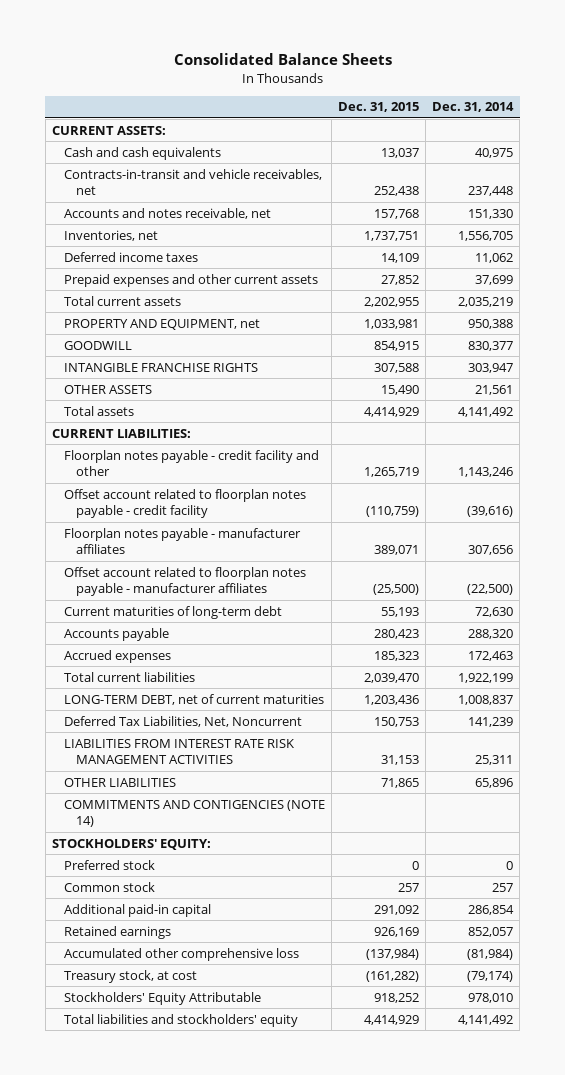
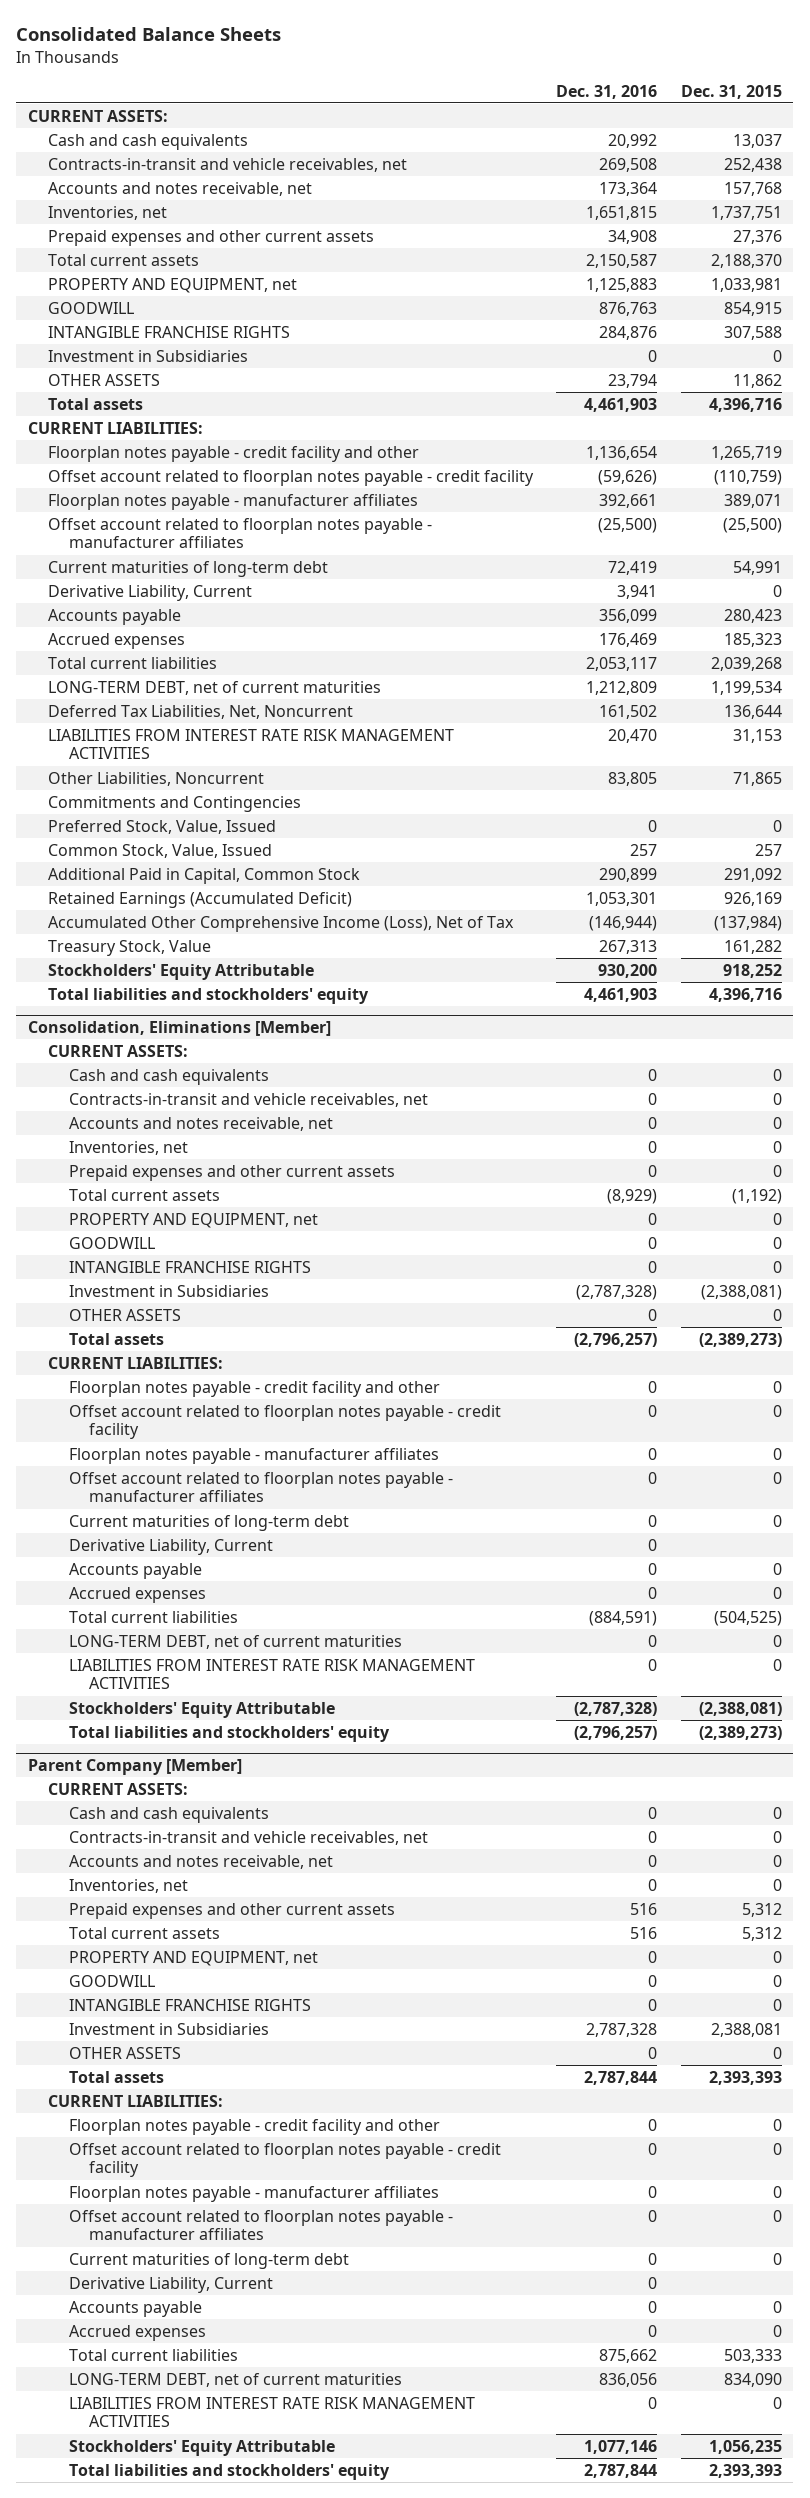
[432,102,515,113] Dec. 31, 2014 -> none
none -> [556,84,658,99] Dec. 31, 2016
[63,251,198,262] Deferred income taxes -> none
[381,274,420,285] 27,852 -> [732,229,782,244] 27,376
[364,296,420,307] 2,202,955 -> [710,253,782,268] 2,188,370
none -> [48,349,249,362] Investment in Subsidiaries
[381,384,420,395] 15,490 -> [732,373,782,388] 11,862
[364,406,420,417] 4,414,929 -> [708,397,782,412] 4,396,716
[381,606,420,617] 55,193 -> [732,560,782,575] 54,991
none -> [48,584,253,601] Derivative Liability, Current
[364,672,420,683] 2,039,470 -> [710,656,782,671] 2,039,268
[364,694,420,705] 1,203,436 -> [710,680,782,695] 1,199,534
[374,716,420,727] 150,753 -> [723,704,782,719] 136,644
[51,838,211,850] STOCKHOLDERS' EQUITY: -> none
[63,777,176,787] OTHER LIABILITIES -> [48,771,265,786] Other Liabilities, Noncurrent
[63,799,325,828] COMMITMENTS AND CONTIGENCIES (NOTE 14) -> [48,795,302,812] Commitments and Contingencies
[63,859,155,870] Preferred stock -> [48,819,277,834] Preferred Stock, Value, Issued
[63,881,155,892] Common stock -> [48,843,273,858] Common Stock, Value, Issued
[63,903,211,917] Additional paid-in capital -> [48,867,361,884] Additional Paid in Capital, Common Stock
[63,925,171,939] Retained earnings -> [48,891,353,908] Retained Earnings (Accumulated Deficit)
[63,947,299,961] Accumulated other comprehensive loss -> [48,915,515,932] Accumulated Other Comprehensive Income (Loss), Net of Tax
[63,969,197,983] Treasury stock, at cost -> [48,939,212,956] Treasury Stock, Value
[366,970,420,982] (161,282) -> [723,939,782,954] 161,282
[364,1014,420,1025] 4,414,929 -> [708,987,782,1002] 4,396,716
none -> [27,1021,331,1037] Consolidation, Eliminations [Member]
none -> [48,1044,189,1057] CURRENT ASSETS:
none -> [68,1068,269,1085] Cash and cash equivalents
none -> [68,1092,428,1107] Contracts-in-transit and vehicle receivables, net
none -> [68,1116,333,1131] Accounts and notes receivable, net
none -> [68,1140,188,1155] Inventories, net
none -> [68,1164,395,1181] Prepaid expenses and other current assets
none -> [68,1188,220,1201] Total current assets
none -> [68,1212,318,1228] PROPERTY AND EQUIPMENT, net
none -> [68,1236,155,1249] GOODWILL
none -> [68,1260,311,1273] INTANGIBLE FRANCHISE RIGHTS
none -> [68,1284,269,1297] Investment in Subsidiaries
none -> [68,1308,181,1321] OTHER ASSETS
none -> [68,1332,164,1345] Total assets
none -> [48,1356,224,1369] CURRENT LIABILITIES:
none -> [68,1380,440,1397] Floorplan notes payable - credit facility and other
none -> [68,1404,501,1440] Offset account related to floorplan notes payable - credit facility
none -> [68,1447,439,1464] Floorplan notes payable - manufacturer affiliates
none -> [68,1471,453,1503] Offset account related to floorplan notes payable - manufacturer affiliates
none -> [68,1514,349,1531] Current maturities of long-term debt
none -> [68,1538,273,1555] Derivative Liability, Current
none -> [68,1562,202,1579] Accounts payable
none -> [68,1586,206,1603] Accrued expenses
none -> [68,1610,238,1623] Total current liabilities
none -> [68,1634,402,1649] LONG-TERM DEBT, net of current maturities
none -> [68,1658,475,1690] LIABILITIES FROM INTEREST RATE RISK MANAGEMENT ACTIVITIES
none -> [68,1701,335,1718] Stockholders' Equity Attributable
none -> [68,1725,390,1742] Total liabilities and stockholders' equity
none -> [27,1759,242,1776] Parent Company [Member]
none -> [48,1782,189,1795] CURRENT ASSETS:
none -> [68,1806,269,1823] Cash and cash equivalents
none -> [68,1830,428,1845] Contracts-in-transit and vehicle receivables, net
none -> [68,1854,333,1869] Accounts and notes receivable, net
none -> [68,1878,188,1893] Inventories, net
none -> [68,1902,395,1919] Prepaid expenses and other current assets
none -> [68,1926,220,1939] Total current assets
none -> [68,1950,318,1966] PROPERTY AND EQUIPMENT, net
none -> [68,1974,155,1987] GOODWILL
none -> [68,1998,311,2011] INTANGIBLE FRANCHISE RIGHTS
none -> [68,2022,269,2035] Investment in Subsidiaries
none -> [68,2046,181,2059] OTHER ASSETS
none -> [68,2070,164,2083] Total assets
none -> [48,2094,224,2107] CURRENT LIABILITIES:
none -> [68,2118,440,2135] Floorplan notes payable - credit facility and other
none -> [68,2142,501,2178] Offset account related to floorplan notes payable - credit facility
none -> [68,2185,439,2202] Floorplan notes payable - manufacturer affiliates
none -> [68,2209,453,2241] Offset account related to floorplan notes payable - manufacturer affiliates
none -> [68,2252,349,2269] Current maturities of long-term debt
none -> [68,2276,273,2293] Derivative Liability, Current
none -> [68,2300,202,2317] Accounts payable
none -> [68,2324,206,2341] Accrued expenses
none -> [68,2348,238,2361] Total current liabilities
none -> [68,2372,402,2387] LONG-TERM DEBT, net of current maturities
none -> [68,2396,475,2428] LIABILITIES FROM INTEREST RATE RISK MANAGEMENT ACTIVITIES
none -> [68,2439,335,2456] Stockholders' Equity Attributable
none -> [68,2463,390,2480] Total liabilities and stockholders' equity

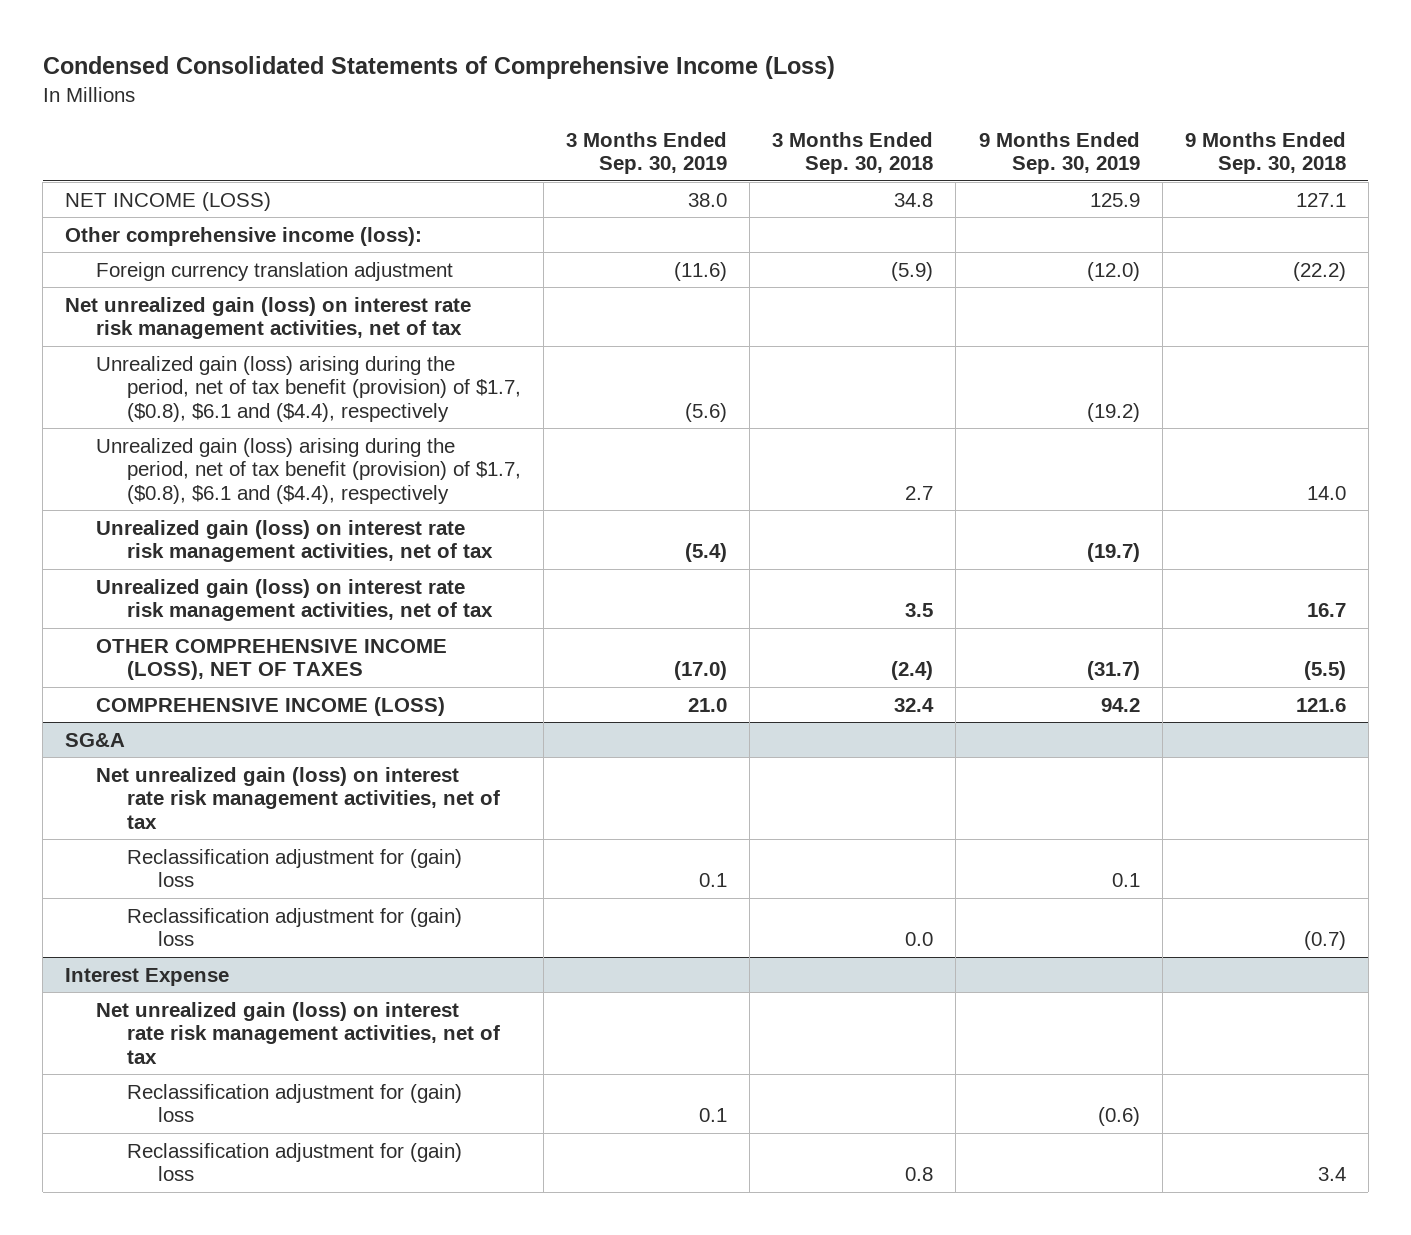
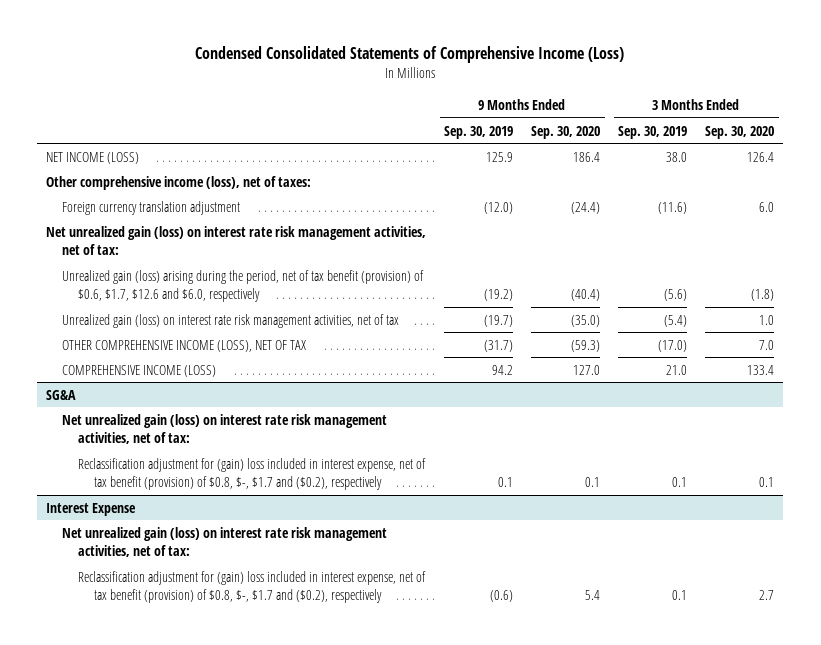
[772,131,934,175] 3 Months Ended Sep. 30, 2018 -> none
[1184,131,1346,175] 9 Months Ended Sep. 30, 2018 -> none
none -> [531,125,601,139] Sep. 30, 2020
none -> [705,125,775,139] Sep. 30, 2020
[65,226,423,246] Other comprehensive income (loss): -> [46,175,312,190] Other comprehensive income (loss), net of taxes:
[96,437,522,504] Unrealized gain (loss) arising during the period, net of tax benefit (provision) of $1.7, ($0.8), $6.1 and ($4.4), respectively -> none
[65,296,472,340] Net unrealized gain (loss) on interest rate risk management activities, net of tax -> [46,225,427,256] Net unrealized gain (loss) on interest rate risk management activities, net of tax:
[96,355,522,422] Unrealized gain (loss) arising during the period, net of tax benefit (provision) of $1.7, ($0.8), $6.1 and ($4.4), respectively -> [62,269,425,303] Unrealized gain (loss) arising during the period, net of tax benefit (provision) of $0.6, $1.7, $12.6 and $6.0, respectively
[96,578,494,622] Unrealized gain (loss) on interest rate risk management activities, net of tax -> none
[96,638,448,681] OTHER COMPREHENSIVE INCOME (LOSS), NET OF TAXES -> [62,339,307,352] OTHER COMPREHENSIVE INCOME (LOSS), NET OF TAX
[127,907,463,947] Reclassification adjustment for (gain) loss -> none
[96,766,501,829] Net unrealized gain (loss) on interest rate risk management activities, net of tax -> [62,413,388,445] Net unrealized gain (loss) on interest rate risk management activities, net of tax:
[127,848,463,888] Reclassification adjustment for (gain) loss -> [78,457,427,491] Reclassification adjustment for (gain) loss included in interest expense, net of tax benefit (provision) of $0.8, $-, $1.7 and ($0.2), respectively
[127,1142,463,1182] Reclassification adjustment for (gain) loss -> none
[96,1001,501,1064] Net unrealized gain (loss) on interest rate risk management activities, net of tax -> [62,526,388,558] Net unrealized gain (loss) on interest rate risk management activities, net of tax:
[127,1083,463,1123] Reclassification adjustment for (gain) loss -> [78,570,427,604] Reclassification adjustment for (gain) loss included in interest expense, net of tax benefit (provision) of $0.8, $-, $1.7 and ($0.2), respectively

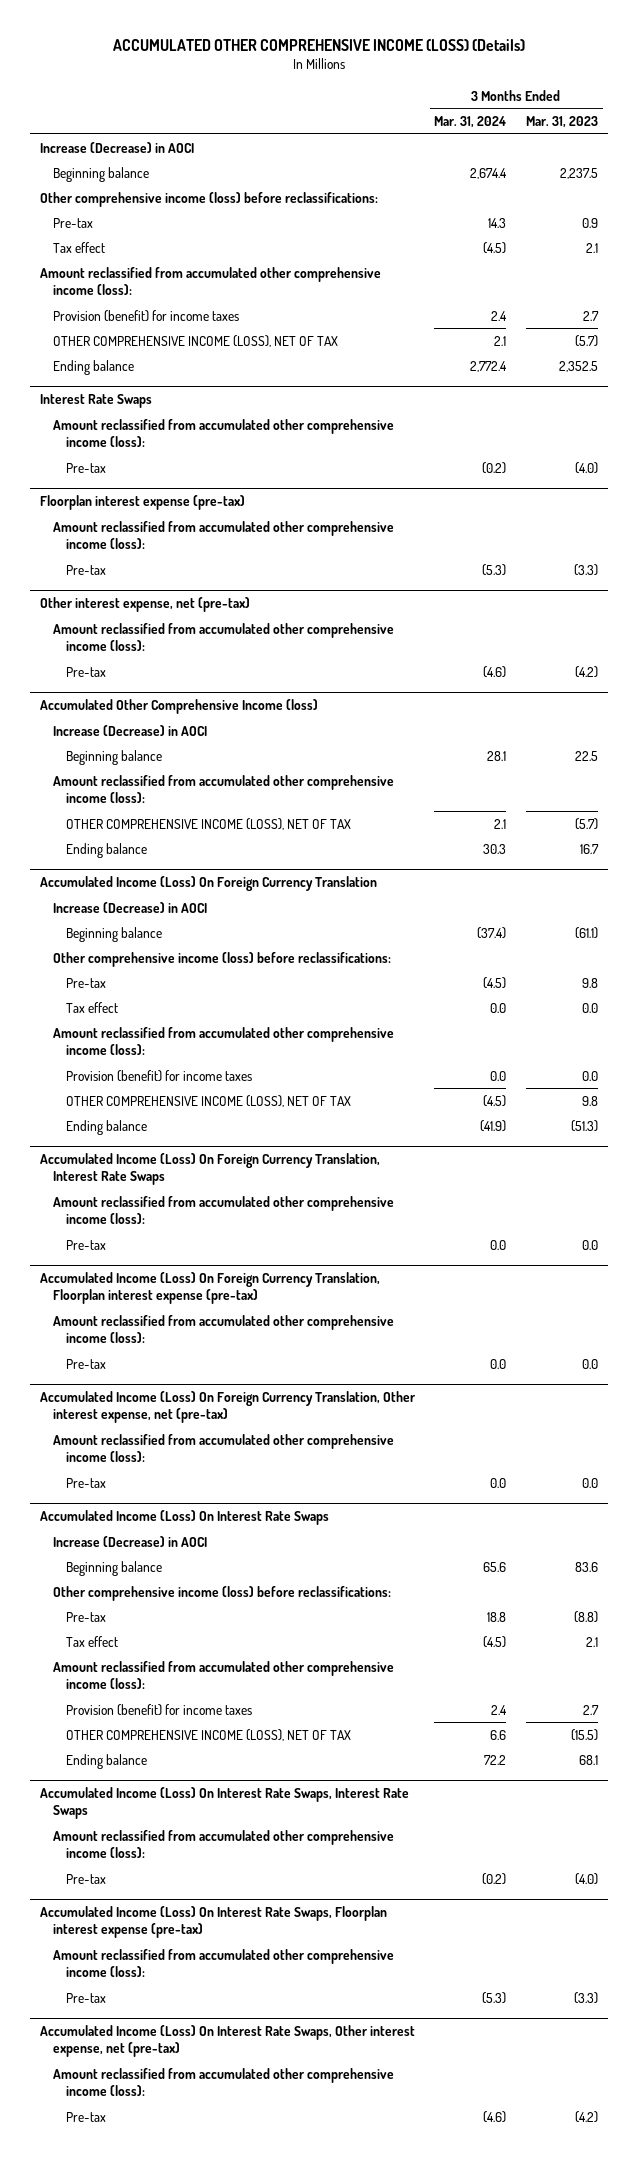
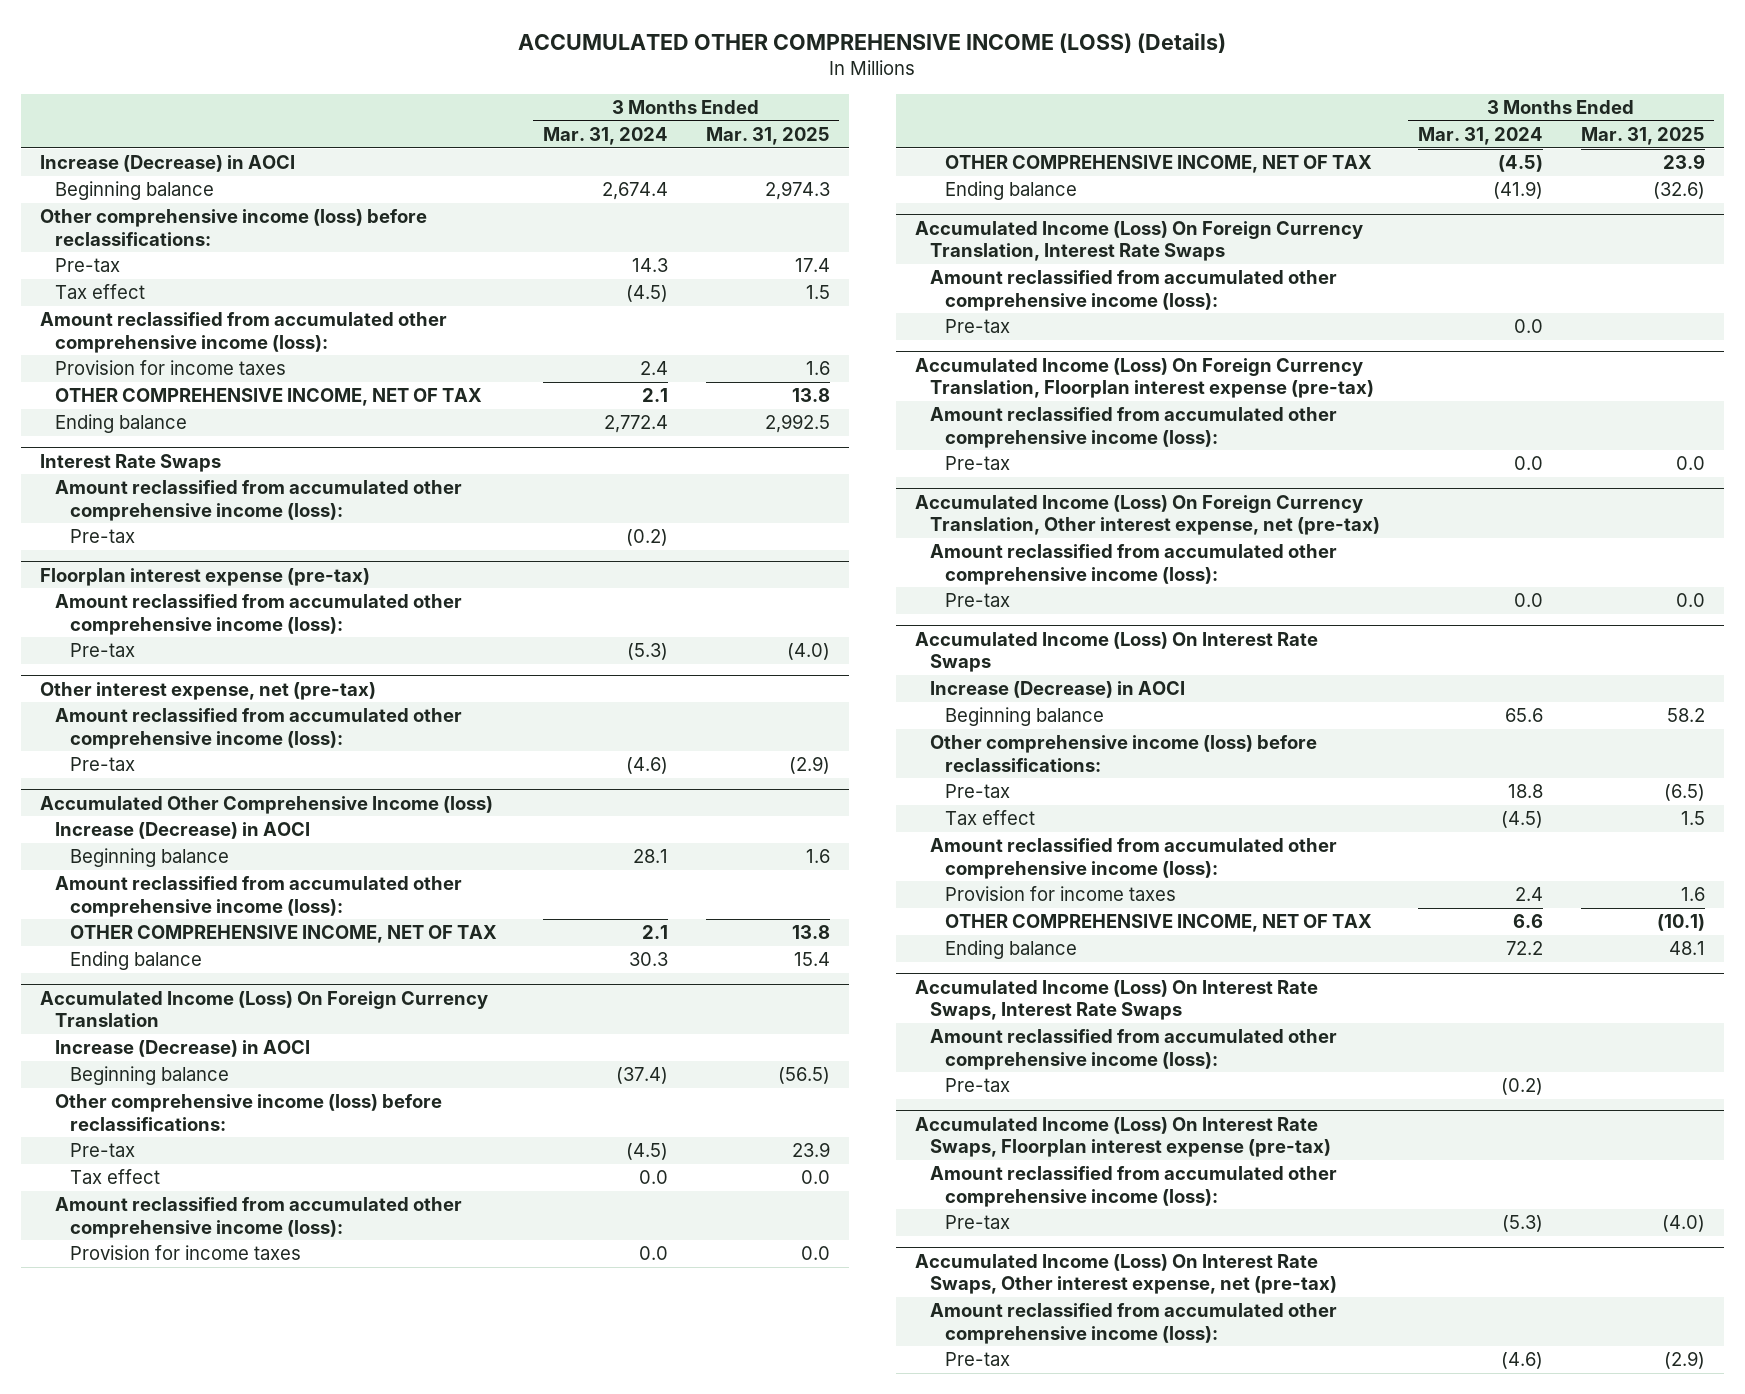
[525,116,598,129] Mar. 31, 2023 -> none
none -> [705,127,830,146] Mar. 31, 2025
[52,309,239,322] Provision (benefit) for income taxes -> [54,360,286,376] Provision for income taxes
[52,334,338,347] OTHER COMPREHENSIVE INCOME (LOSS), NET OF TAX -> [54,388,482,407] OTHER COMPREHENSIVE INCOME, NET OF TAX
[65,817,351,830] OTHER COMPREHENSIVE INCOME (LOSS), NET OF TAX -> [70,925,498,944] OTHER COMPREHENSIVE INCOME, NET OF TAX
[65,1069,252,1082] Provision (benefit) for income taxes -> [70,1245,302,1261] Provision for income taxes
[65,1094,351,1107] OTHER COMPREHENSIVE INCOME (LOSS), NET OF TAX -> [945,155,1373,174] OTHER COMPREHENSIVE INCOME, NET OF TAX
[65,1703,252,1716] Provision (benefit) for income taxes -> [945,886,1177,902] Provision for income taxes
[65,1728,351,1741] OTHER COMPREHENSIVE INCOME (LOSS), NET OF TAX -> [945,914,1373,933] OTHER COMPREHENSIVE INCOME, NET OF TAX

